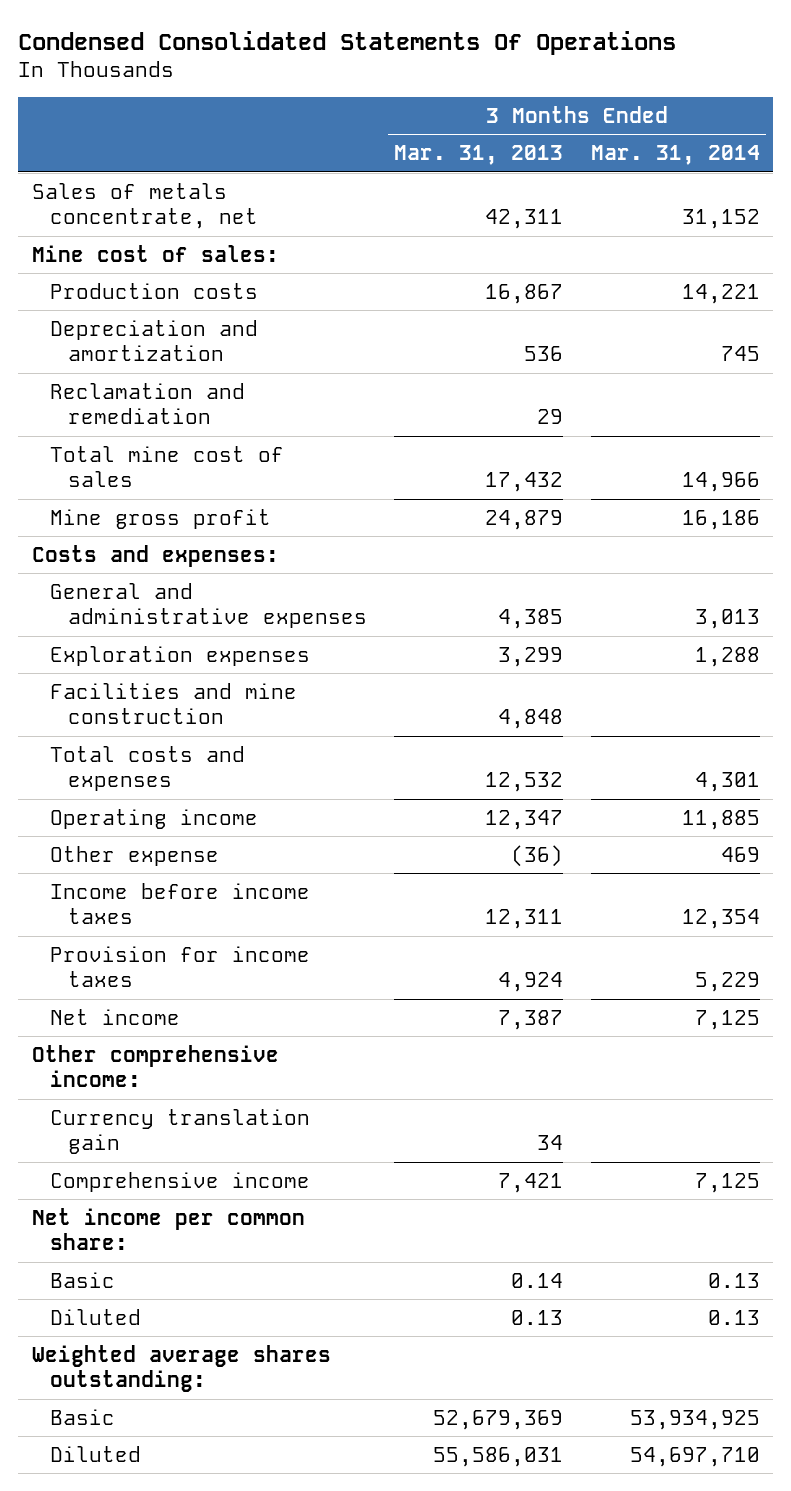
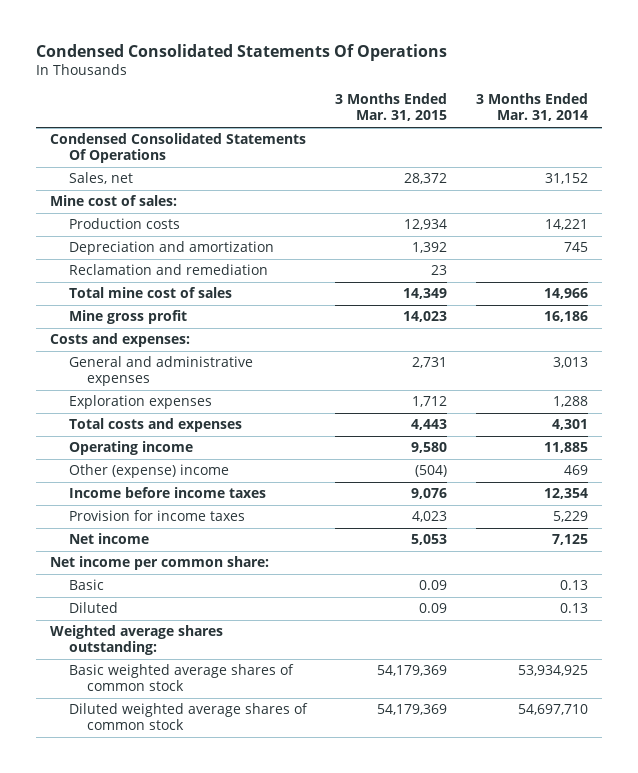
[394,145,564,166] Mar. 31, 2013 -> none
none -> [335,93,448,122] 3 Months Ended Mar. 31, 2015
none -> [50,133,307,164] Condensed Consolidated Statements Of Operations
[31,182,258,230] Sales of metals concentrate, net -> [68,172,133,185] Sales, net
[49,682,297,725] Facilities and mine construction -> none
[49,845,219,866] Other expense -> [68,464,229,479] Other (expense) income
[31,1044,279,1088] Other comprehensive income: -> none
[49,1108,310,1155] Currency translation gain -> none
[49,1171,310,1192] Comprehensive income -> none
[49,1408,115,1425] Basic -> [68,664,294,692] Basic weighted average shares of common stock
[49,1445,141,1462] Diluted -> [68,703,308,731] Diluted weighted average shares of common stock

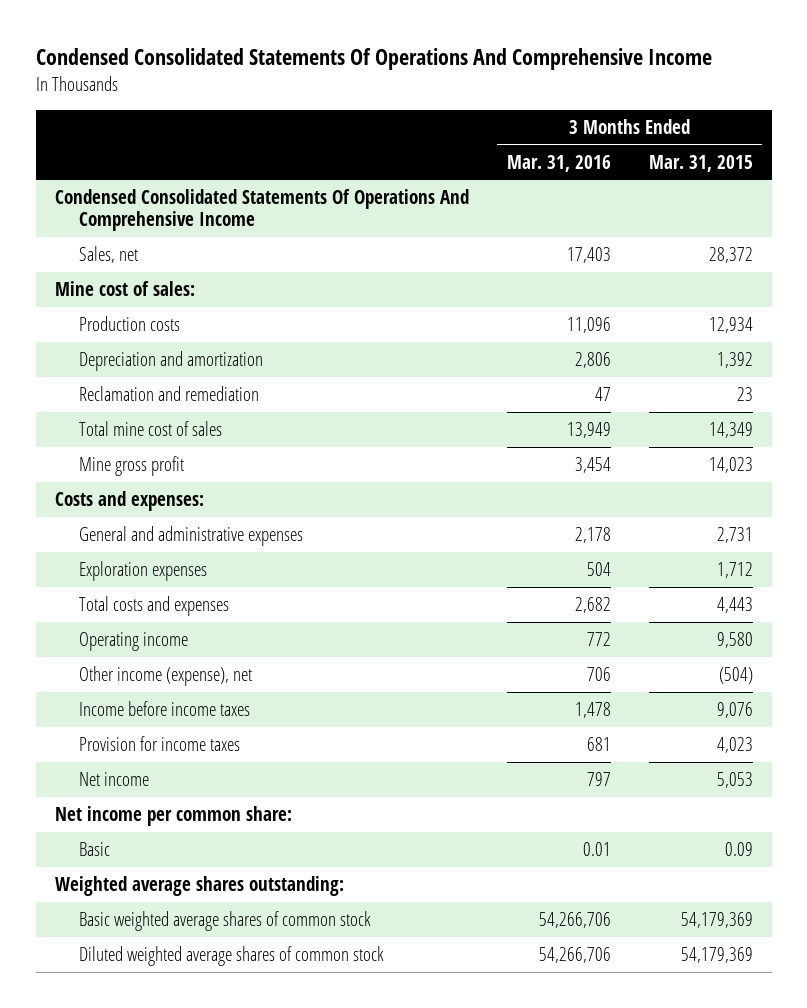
[36,43,448,61] Condensed Consolidated Statements Of Operations -> [35,48,712,71] Condensed Consolidated Statements Of Operations And Comprehensive Income
[475,93,588,122] 3 Months Ended Mar. 31, 2014 -> none
none -> [506,154,611,172] Mar. 31, 2016
[50,133,307,164] Condensed Consolidated Statements Of Operations -> [54,189,469,232] Condensed Consolidated Statements Of Operations And Comprehensive Income
[68,464,229,479] Other (expense) income -> [79,666,253,687] Other income (expense), net
[68,602,118,614] Diluted -> none

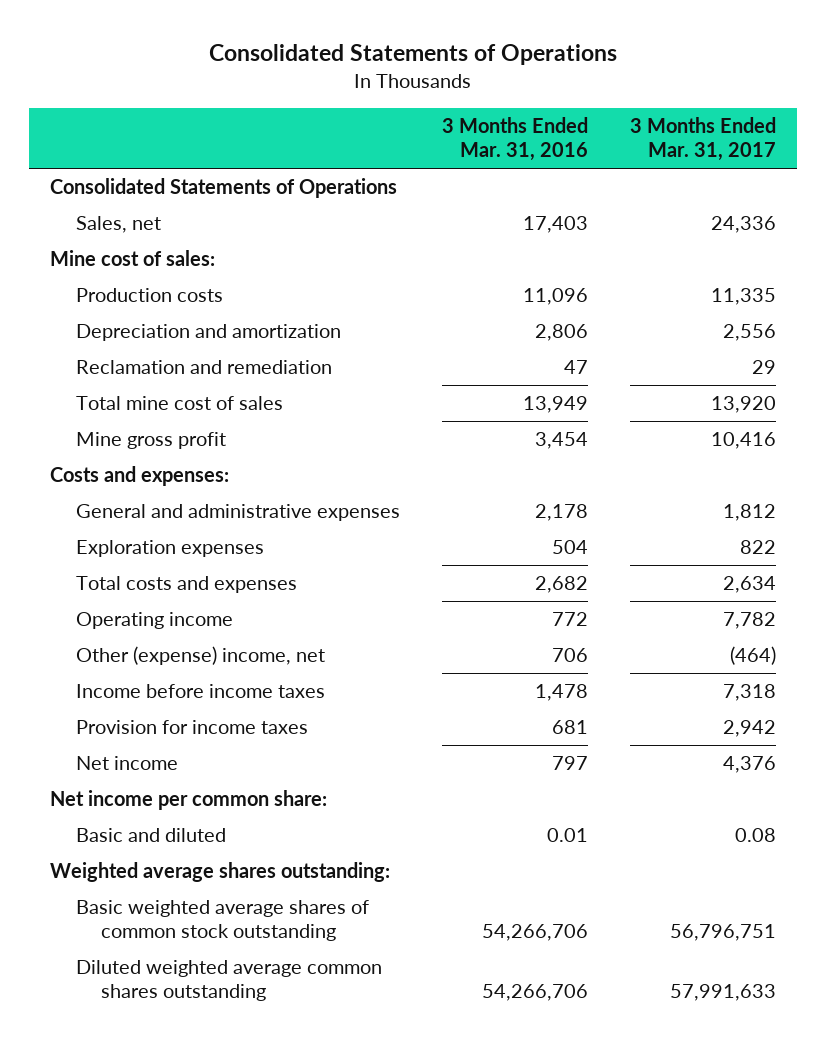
[35,48,712,71] Condensed Consolidated Statements Of Operations And Comprehensive Income -> [209,43,618,65] Consolidated Statements of Operations
[648,154,753,172] Mar. 31, 2015 -> none
none -> [630,117,777,162] 3 Months Ended Mar. 31, 2017
[54,189,469,232] Condensed Consolidated Statements Of Operations And Comprehensive Income -> [50,178,398,199] Consolidated Statements of Operations
[79,666,253,687] Other income (expense), net -> [75,646,325,666] Other (expense) income, net
[79,842,111,857] Basic -> none
none -> [75,828,226,843] Basic and diluted
[79,911,372,932] Basic weighted average shares of common stock -> [75,900,369,942] Basic weighted average shares of common stock outstanding
[79,946,385,967] Diluted weighted average shares of common stock -> [75,960,382,1002] Diluted weighted average common shares outstanding

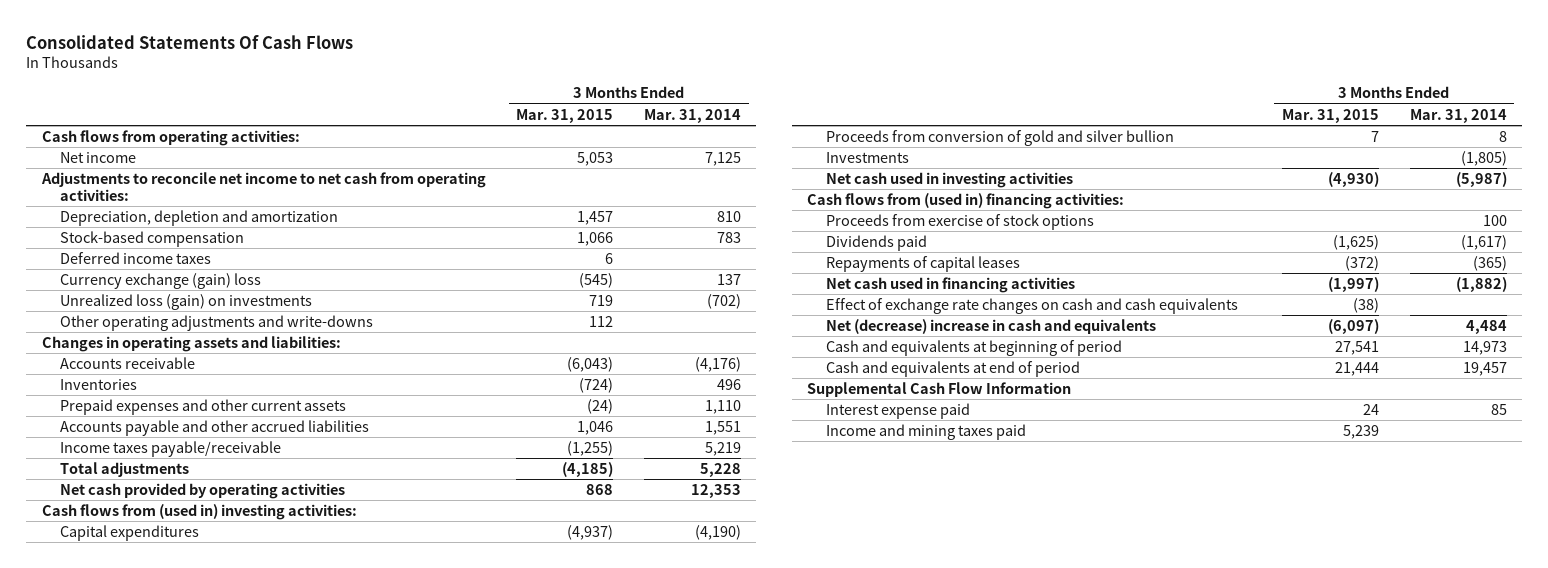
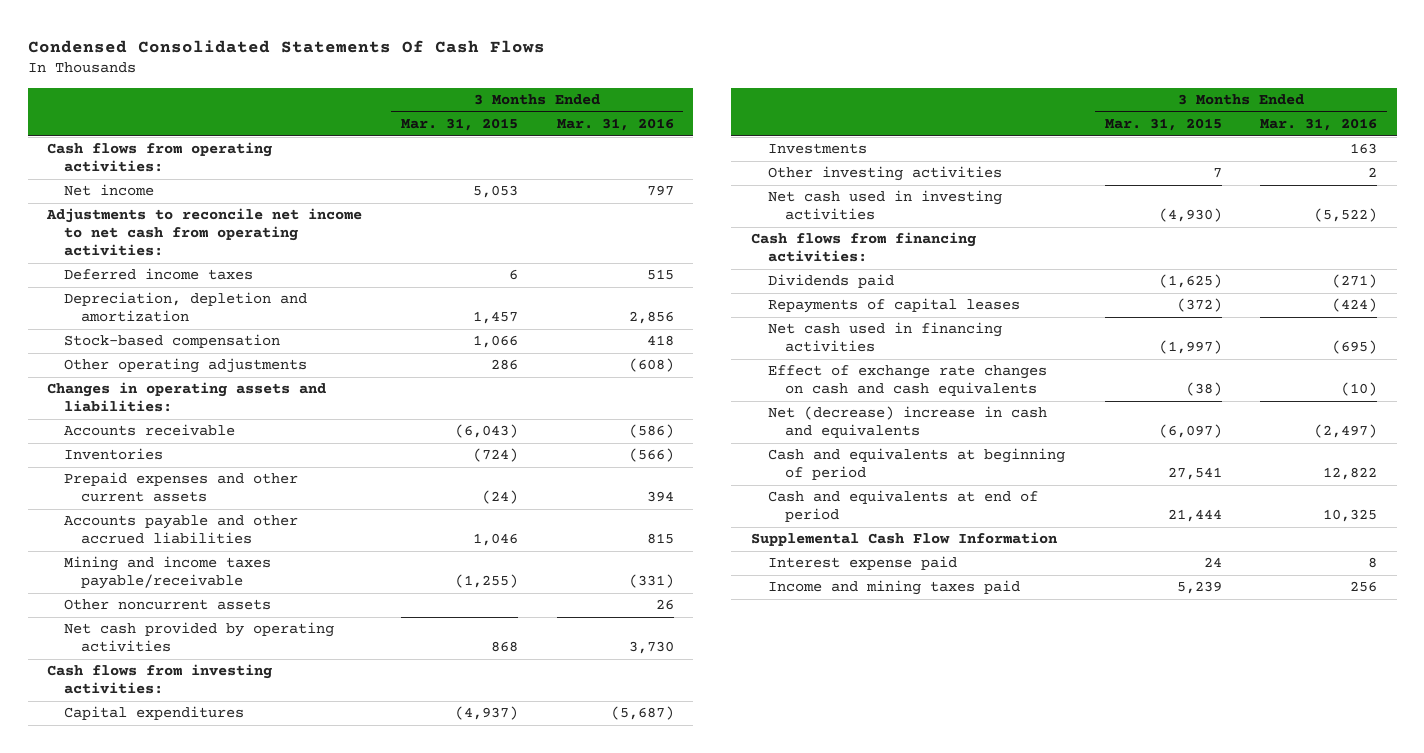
[26,34,354,49] Consolidated Statements Of Cash Flows -> [27,39,545,53] Condensed Consolidated Statements Of Cash Flows
[643,108,741,123] Mar. 31, 2014 -> none
none -> [556,118,674,132] Mar. 31, 2016
[59,251,211,264] Deferred income taxes -> [64,268,254,281] Deferred income taxes
[59,272,261,289] Currency exchange (gain) loss -> none
[59,293,312,310] Unrealized loss (gain) on investments -> none
[59,314,373,331] Other operating adjustments and write-downs -> [64,358,308,374] Other operating adjustments
[589,315,614,327] 112 -> [490,359,518,371] 286
[59,461,189,477] Total adjustments -> none
[59,440,281,457] Income taxes payable/receivable -> [64,556,272,590] Mining and income taxes payable/receivable
none -> [64,599,272,611] Other noncurrent assets
[41,503,357,520] Cash flows from (used in) investing activities: -> [47,664,273,695] Cash flows from investing activities:
[825,129,1174,146] Proceeds from conversion of gold and silver bullion -> none
none -> [767,166,1002,182] Other investing activities
[825,213,1094,230] Proceeds from exercise of stock options -> none
[807,192,1125,209] Cash flows from (used in) financing activities: -> [750,232,976,263] Cash flows from financing activities:

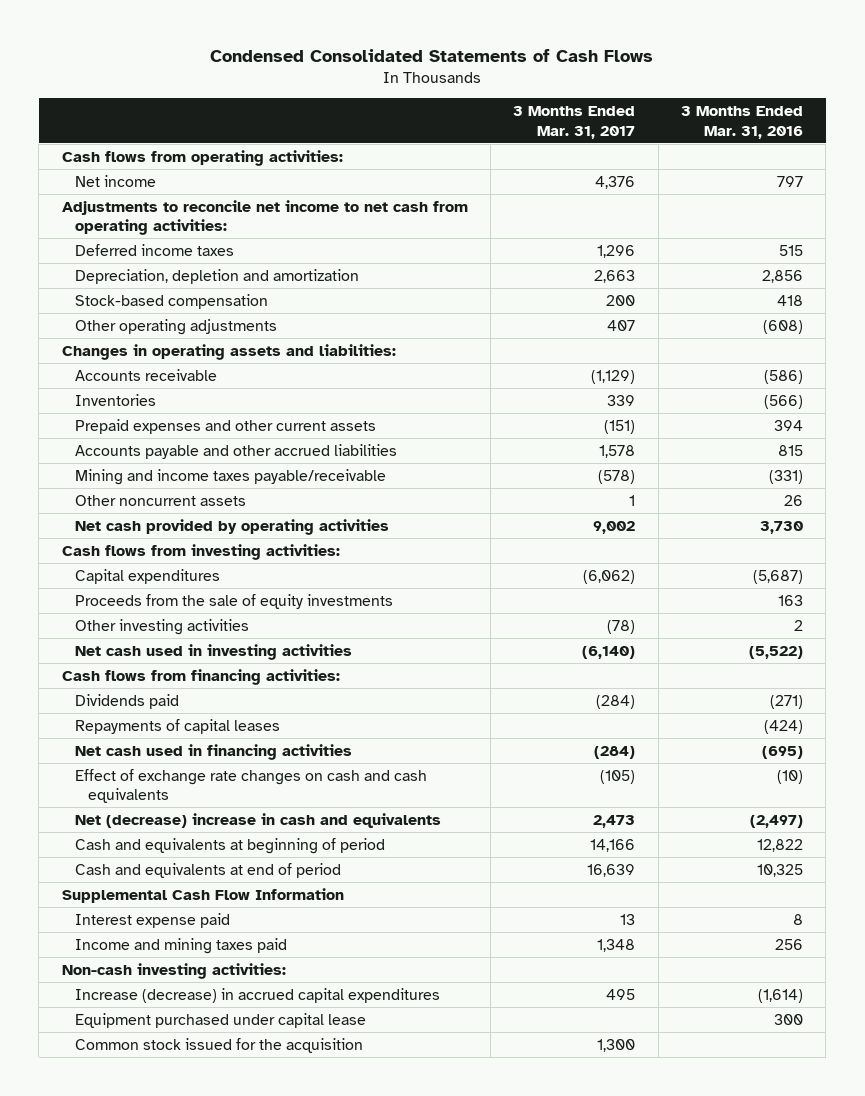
[27,39,545,53] Condensed Consolidated Statements Of Cash Flows -> [210,49,654,63] Condensed Consolidated Statements of Cash Flows
[400,118,518,132] Mar. 31, 2015 -> none
none -> [513,105,636,139] 3 Months Ended Mar. 31, 2017
[767,143,867,155] Investments -> [74,593,393,609] Proceeds from the sale of equity investments
none -> [61,962,286,979] Non-cash investing activities:
none -> [74,987,440,1003] Increase (decrease) in accrued capital expenditures
none -> [74,1012,366,1028] Equipment purchased under capital lease
none -> [74,1037,363,1053] Common stock issued for the acquisition

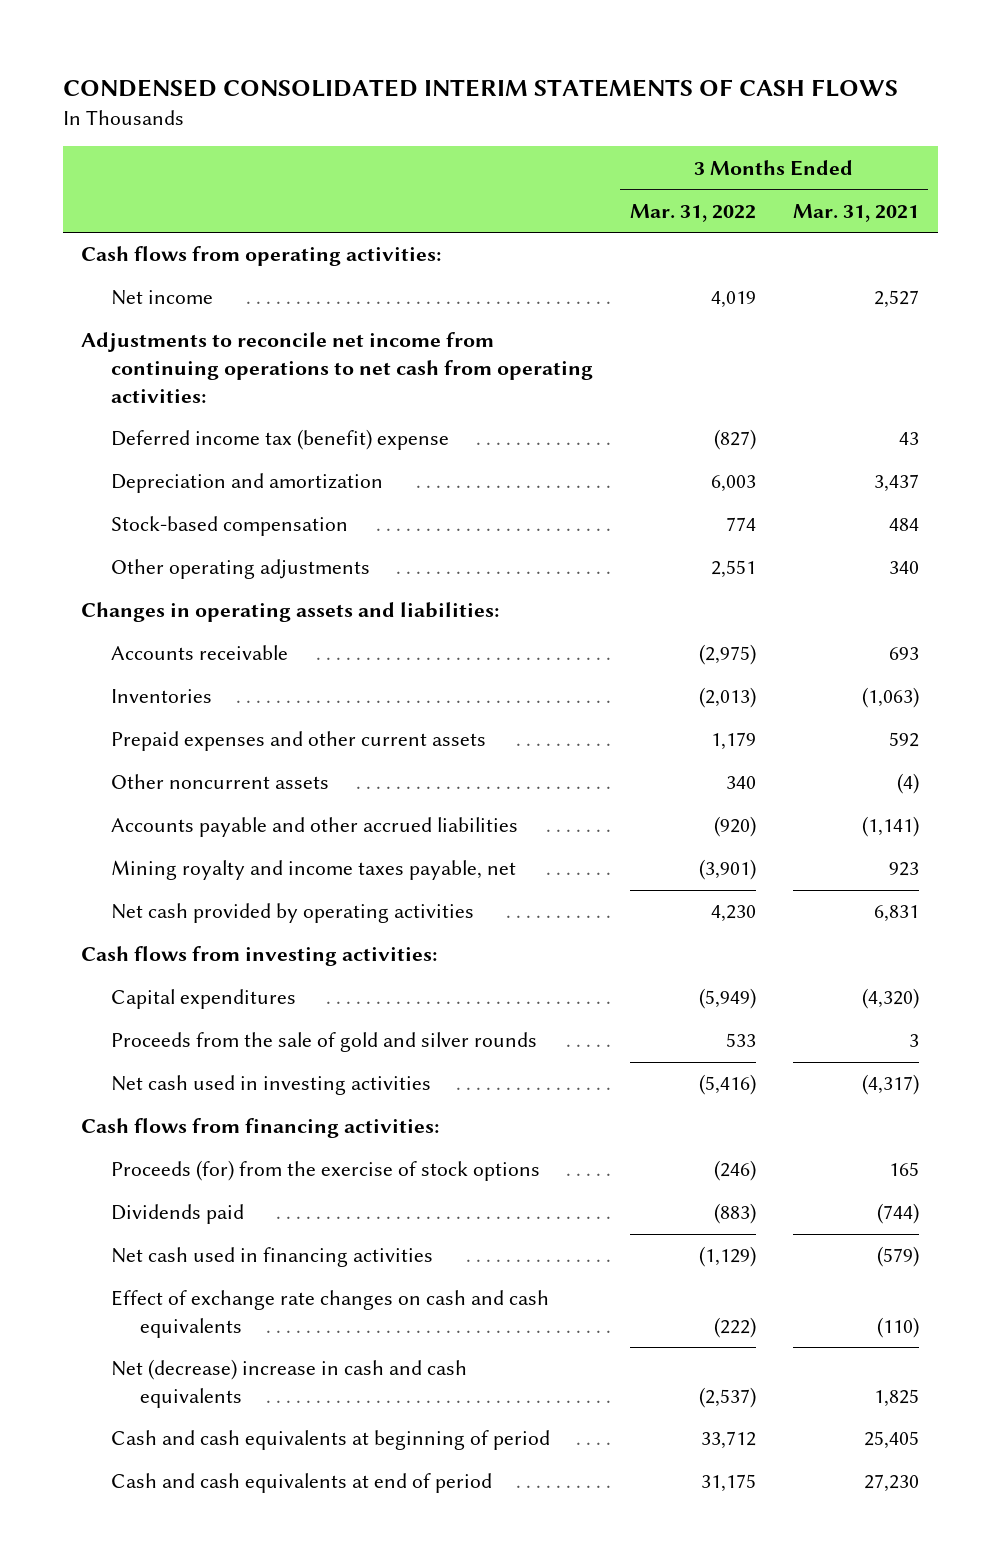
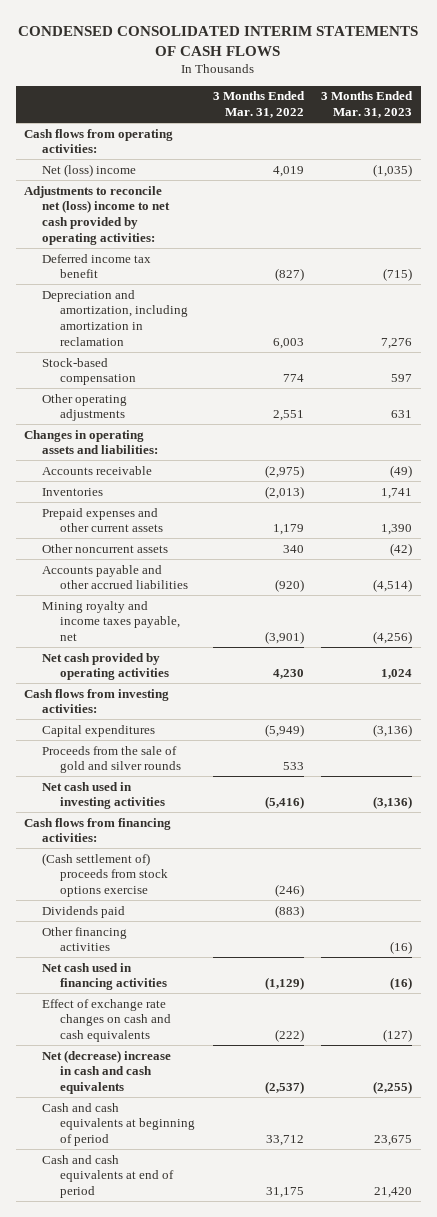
[792,203,919,222] Mar. 31, 2021 -> none
none -> [321,91,414,119] 3 Months Ended Mar. 31, 2023
[110,290,213,306] Net income -> [42,163,137,177] Net (loss) income
[81,332,593,403] Adjustments to reconcile net income from continuing operations to net cash from operating activities: -> [24,185,171,245] Adjustments to reconcile net (loss) income to net cash provided by operating activities:
[110,429,449,451] Deferred income tax (benefit) expense -> [42,253,152,279] Deferred income tax benefit
[110,473,383,494] Depreciation and amortization -> [42,289,189,346] Depreciation and amortization, including amortization in reclamation
[110,1160,540,1182] Proceeds (for) from the exercise of stock options -> [42,852,169,897] (Cash settlement of) proceeds from stock options exercise
none -> [42,926,128,952] Other financing activities

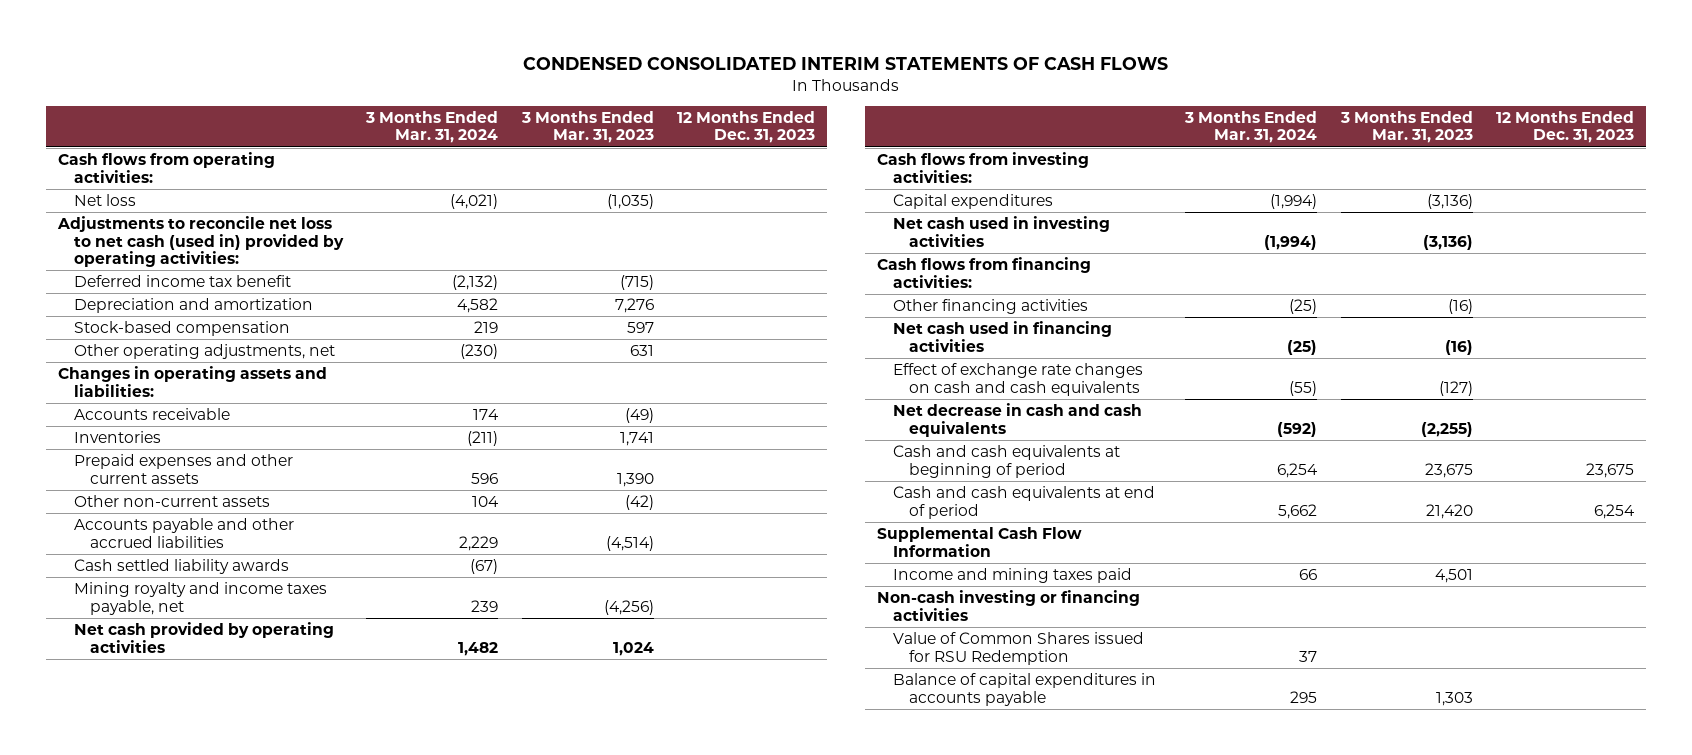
[212,91,305,119] 3 Months Ended Mar. 31, 2022 -> none
none -> [365,110,499,144] 3 Months Ended Mar. 31, 2024
none -> [677,110,816,144] 12 Months Ended Dec. 31, 2023
[42,163,137,177] Net (loss) income -> [73,193,136,206] Net loss
[24,185,171,245] Adjustments to reconcile net (loss) income to net cash provided by operating activities: -> [56,215,344,268] Adjustments to reconcile net loss to net cash (used in) provided by operating activities:
[42,289,189,346] Depreciation and amortization, including amortization in reclamation -> [73,297,313,313] Depreciation and amortization
[42,393,128,422] Other operating adjustments -> [73,343,335,359] Other operating adjustments, net
[42,543,169,553] Other noncurrent assets -> [73,494,270,507] Other non-current assets
none -> [73,558,289,574] Cash settled liability awards
[42,745,182,774] Proceeds from the sale of gold and silver rounds -> none
[42,852,169,897] (Cash settlement of) proceeds from stock options exercise -> none
[42,905,126,918] Dividends paid -> none
[42,1049,172,1094] Net (decrease) increase in cash and cash equivalents -> [892,402,1142,437] Net decrease in cash and cash equivalents
none -> [876,526,1082,557] Supplemental Cash Flow Information
none -> [892,567,1132,583] Income and mining taxes paid
none -> [876,589,1140,621] Non-cash investing or financing activities
none -> [892,631,1144,665] Value of Common Shares issued for RSU Redemption
none -> [892,672,1156,706] Balance of capital expenditures in accounts payable

